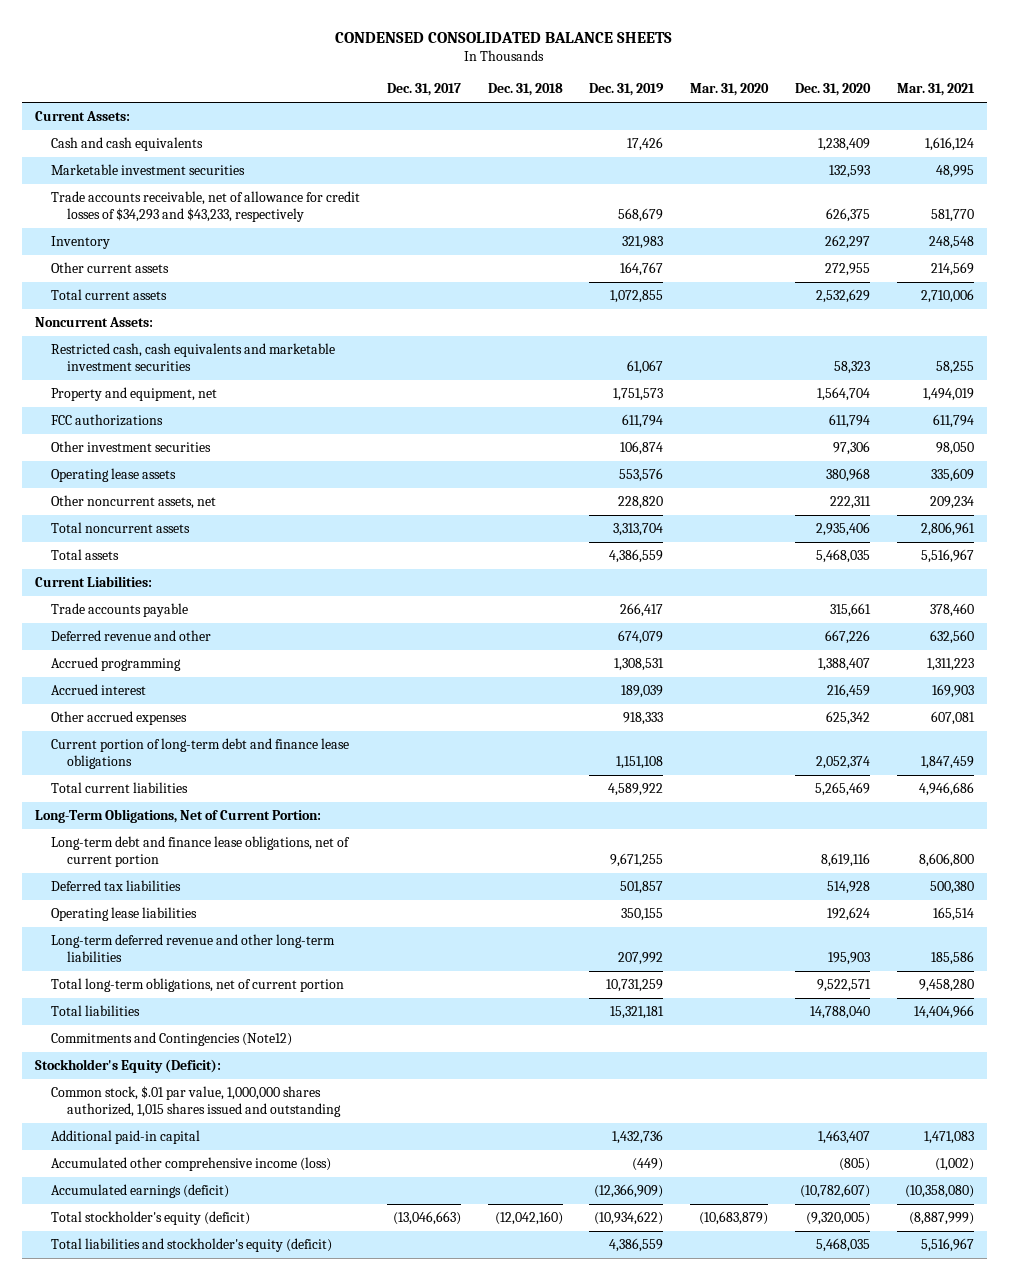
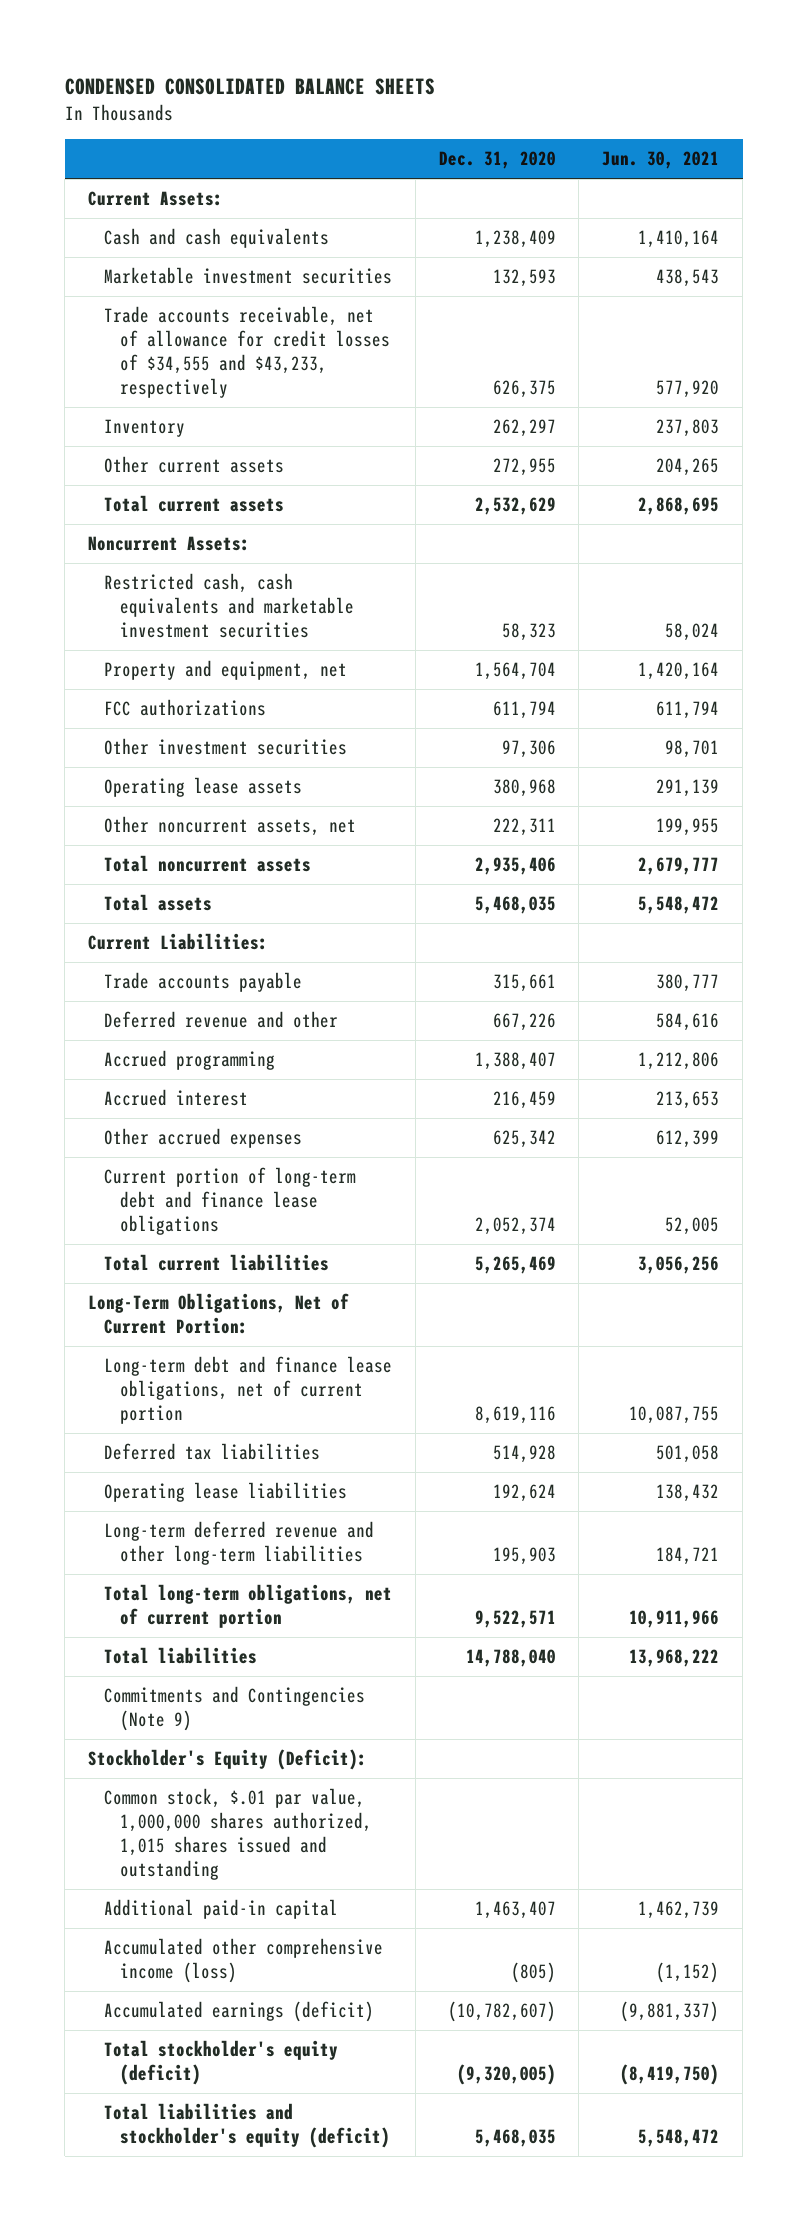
[386,83,461,97] Dec. 31, 2017 -> none
[487,83,563,97] Dec. 31, 2018 -> none
[589,83,665,97] Dec. 31, 2019 -> none
[690,83,770,97] Mar. 31, 2020 -> none
[896,83,975,97] Mar. 31, 2021 -> none
none -> [602,151,720,170] Jun. 30, 2021
[50,191,360,223] Trade accounts receivable, net of allowance for credit losses of $34,293 and $43,233, respectively -> [104,306,391,399] Trade accounts receivable, net of allowance for credit losses of $34,555 and $43,233, respectively
[50,1032,292,1047] Commitments and Contingencies (Note12) -> [104,1686,366,1732] Commitments and Contingencies (Note 9)

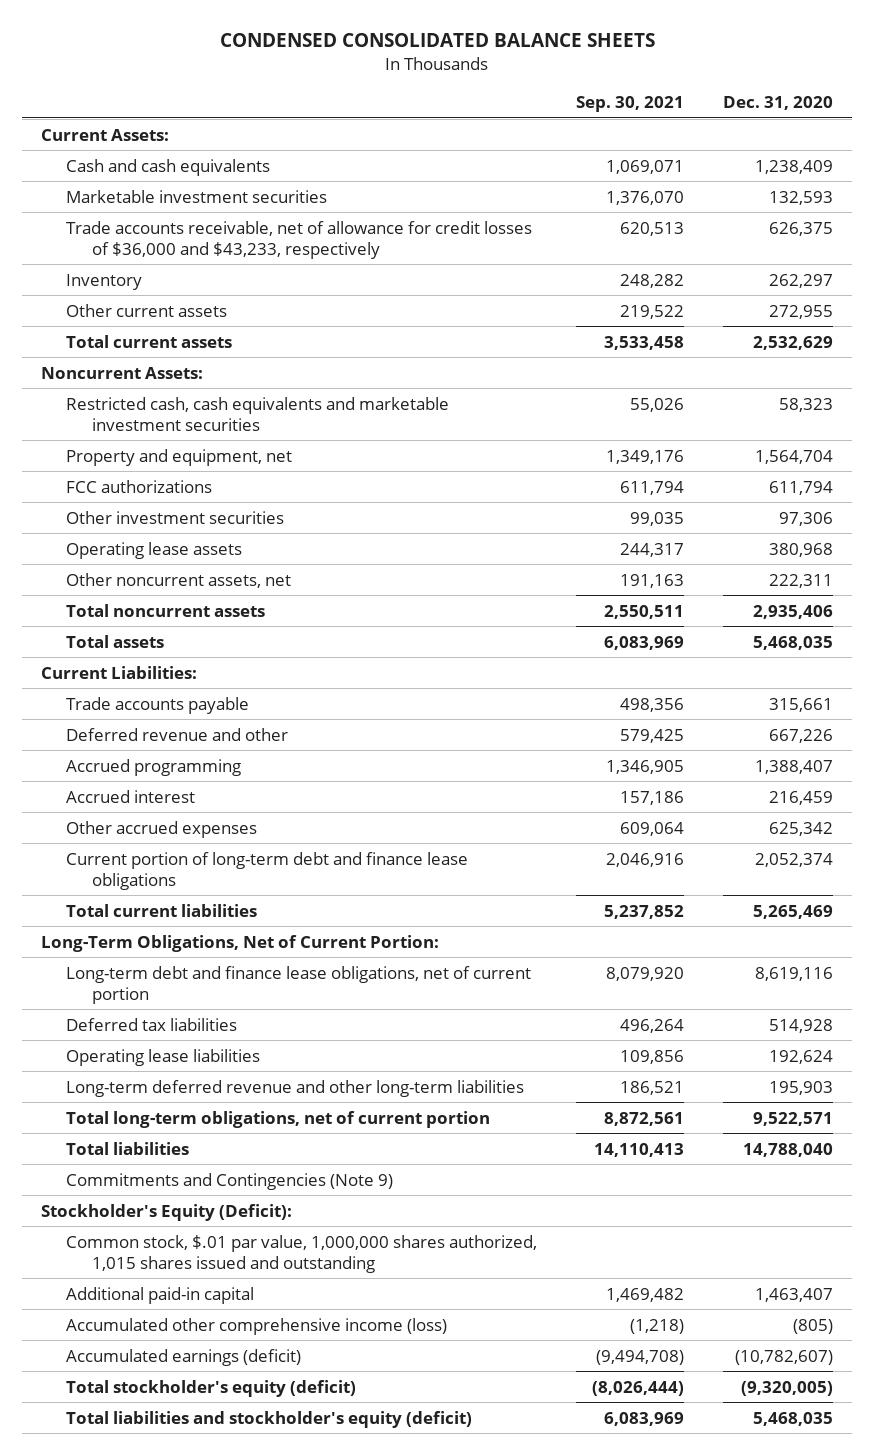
[602,151,720,170] Jun. 30, 2021 -> none
none -> [576,95,685,112] Sep. 30, 2021
[104,306,391,399] Trade accounts receivable, net of allowance for credit losses of $34,555 and $43,233, respectively -> [66,220,533,259] Trade accounts receivable, net of allowance for credit losses of $36,000 and $43,233, respectively

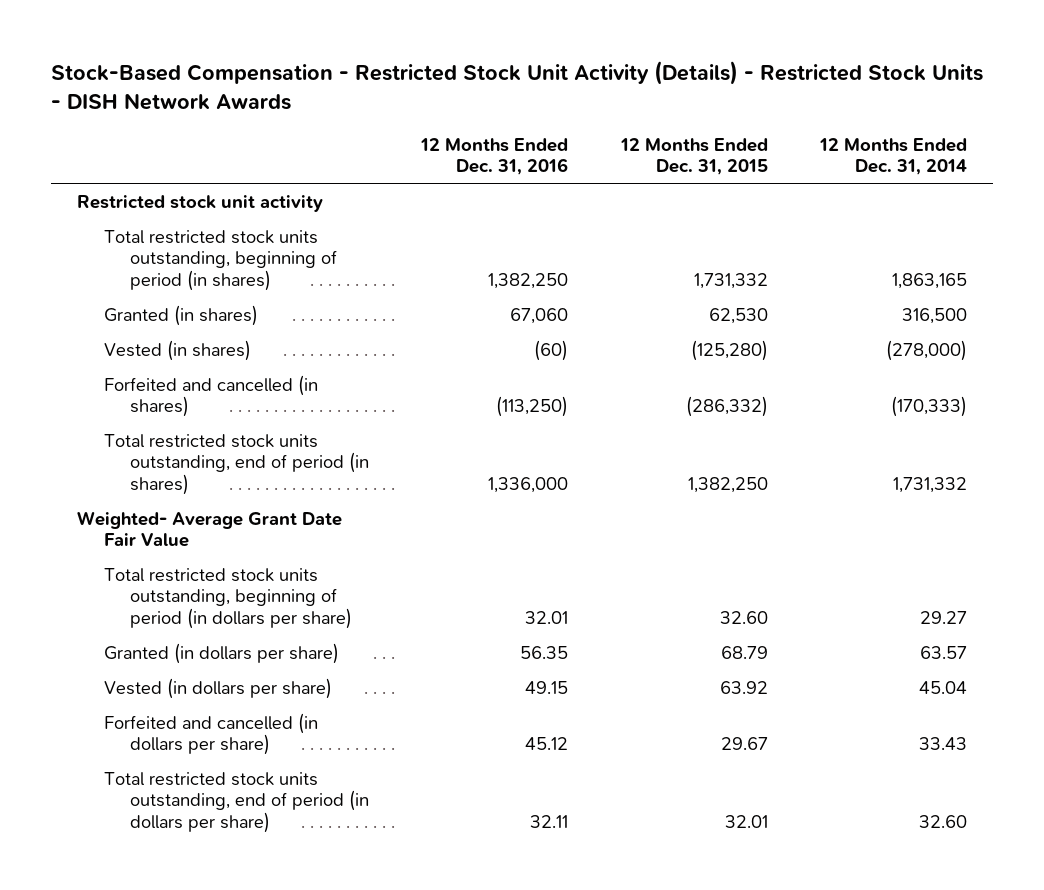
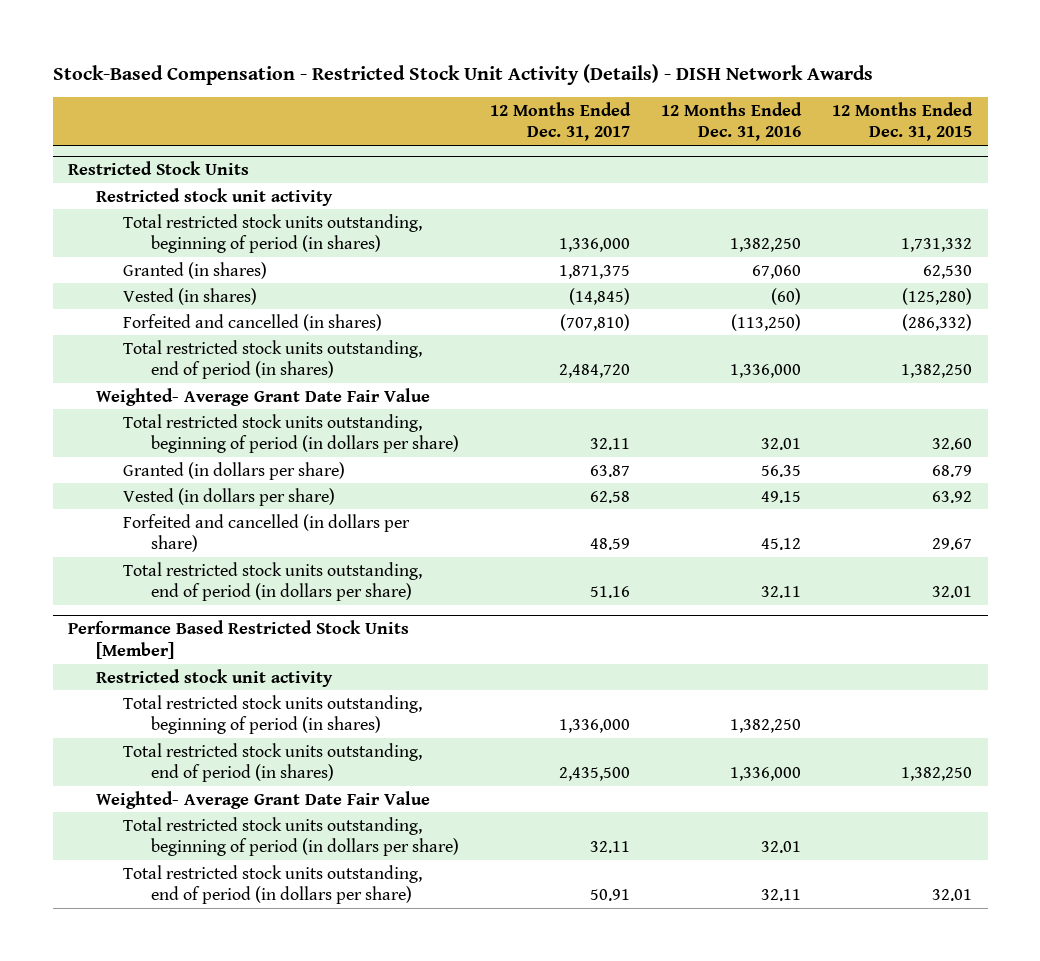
[50,60,983,110] Stock-Based Compensation - Restricted Stock Unit Activity (Details) - Restricted Stock Units - DISH Network Awards -> [52,63,873,85] Stock-Based Compensation - Restricted Stock Unit Activity (Details) - DISH Network Awards
[818,137,967,176] 12 Months Ended Dec. 31, 2014 -> none
none -> [489,101,631,142] 12 Months Ended Dec. 31, 2017
none -> [68,161,250,176] Restricted Stock Units
none -> [68,620,410,659] Performance Based Restricted Stock Units [Member]
none -> [95,668,333,687] Restricted stock unit activity
none -> [123,694,423,735] Total restricted stock units outstanding, beginning of period (in shares)
none -> [123,742,423,783] Total restricted stock units outstanding, end of period (in shares)
none -> [95,790,430,809] Weighted- Average Grant Date Fair Value
none -> [123,816,459,857] Total restricted stock units outstanding, beginning of period (in dollars per share)
none -> [123,864,423,905] Total restricted stock units outstanding, end of period (in dollars per share)

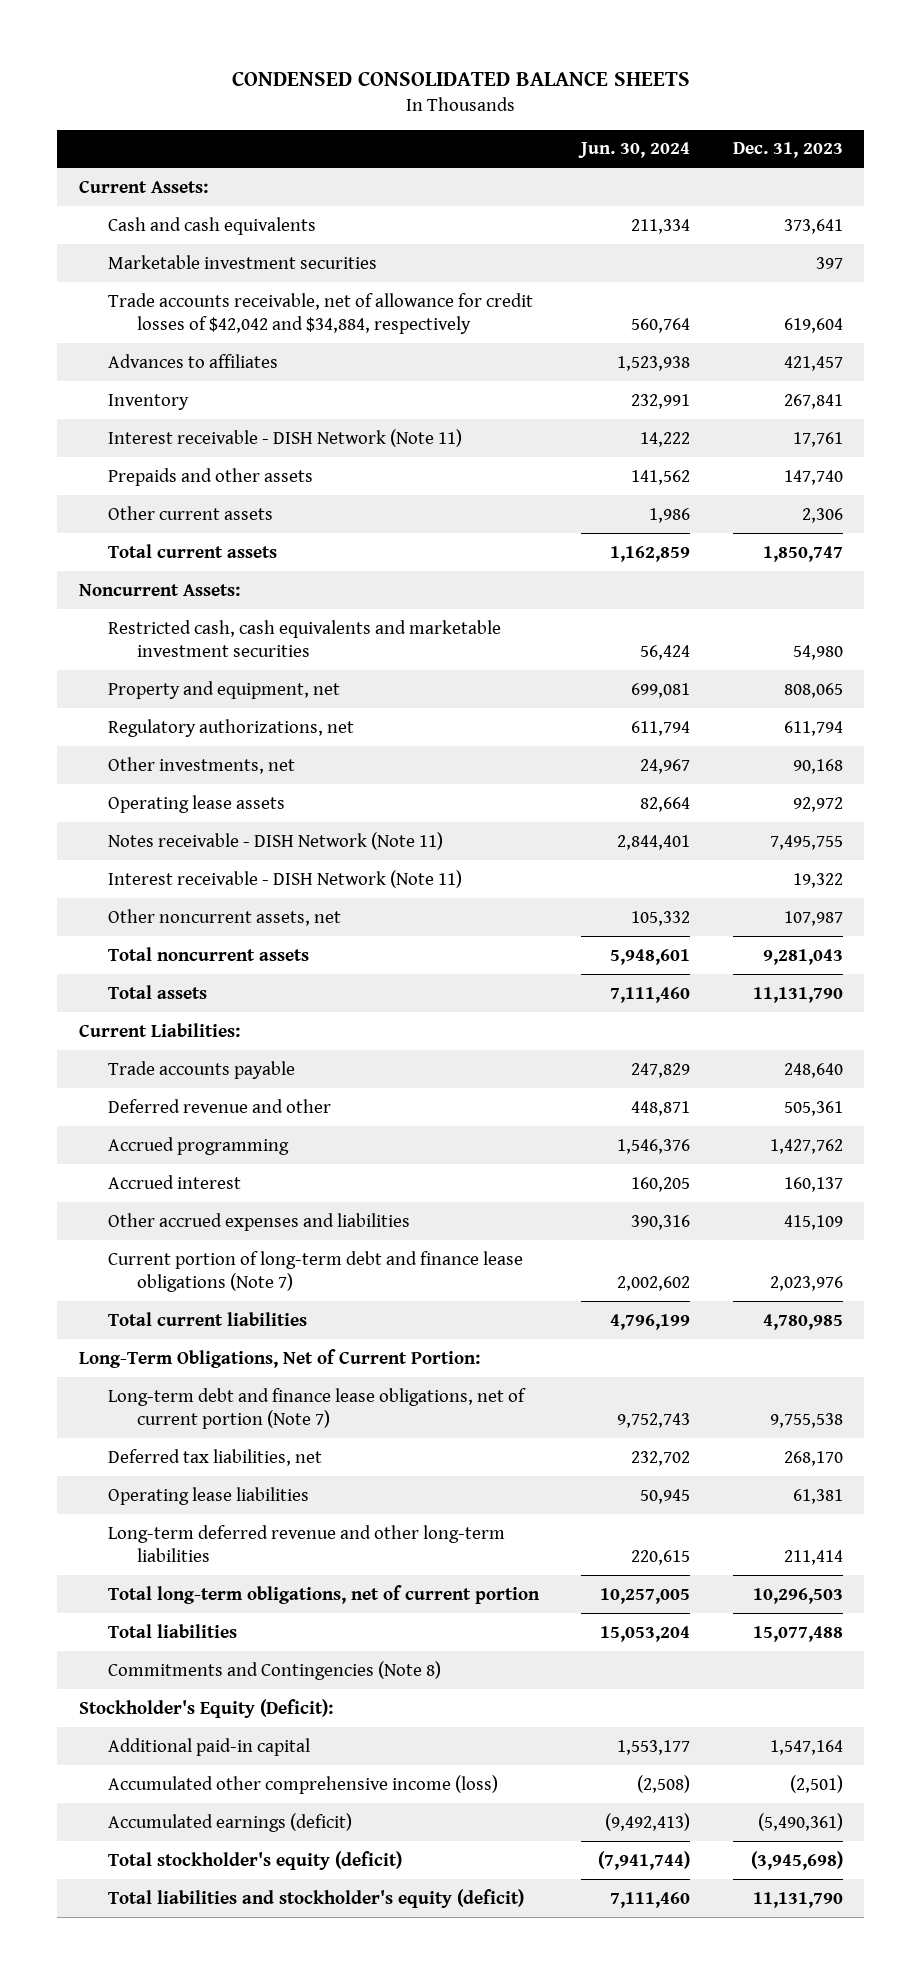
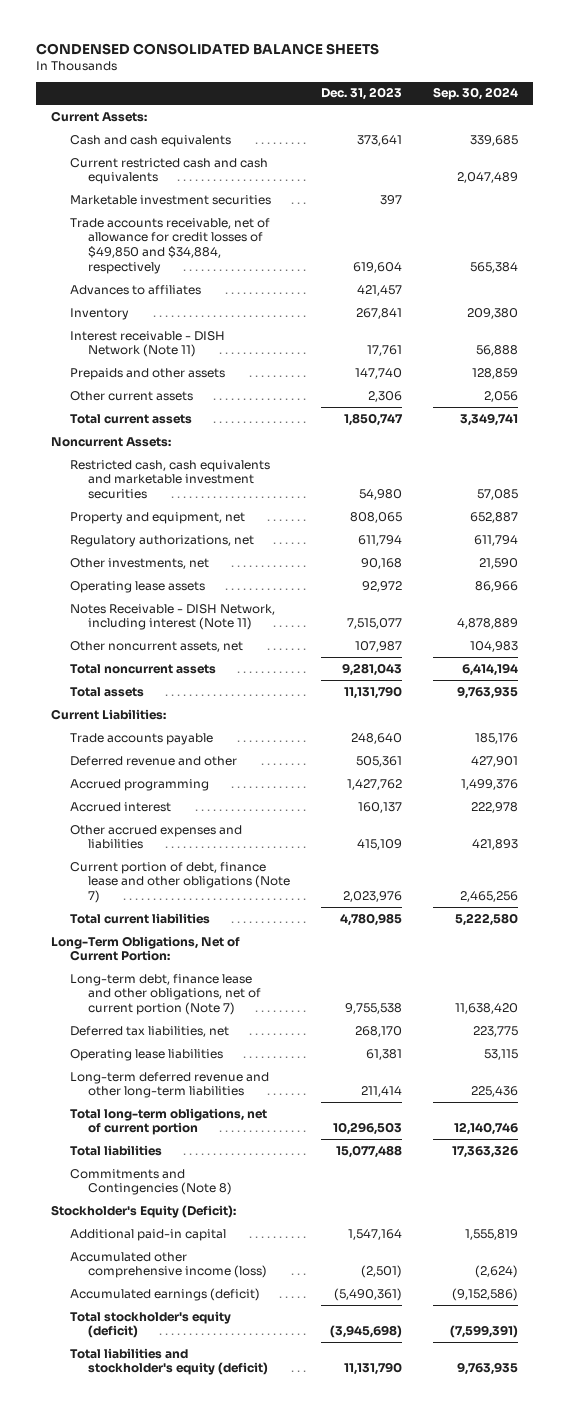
[578,142,691,159] Jun. 30, 2024 -> none
none -> [432,87,518,101] Sep. 30, 2024
none -> [69,157,268,185] Current restricted cash and cash equivalents
[107,292,533,334] Trade accounts receivable, net of allowance for credit losses of $42,042 and $34,884, respectively -> [69,217,270,274] Trade accounts receivable, net of allowance for credit losses of $49,850 and $34,884, respectively
[107,869,462,888] Interest receivable - DISH Network (Note 11) -> none
[107,831,443,850] Notes receivable - DISH Network (Note 11) -> [69,603,275,631] Notes Receivable - DISH Network, including interest (Note 11)
[769,834,843,850] 7,495,755 -> [347,618,403,630] 7,515,077
[107,1250,523,1292] Current portion of long-term debt and finance lease obligations (Note 7) -> [69,861,291,904] Current portion of debt, finance lease and other obligations (Note 7)
[107,1387,526,1429] Long-term debt and finance lease obligations, net of current portion (Note 7) -> [69,973,262,1016] Long-term debt, finance lease and other obligations, net of current portion (Note 7)

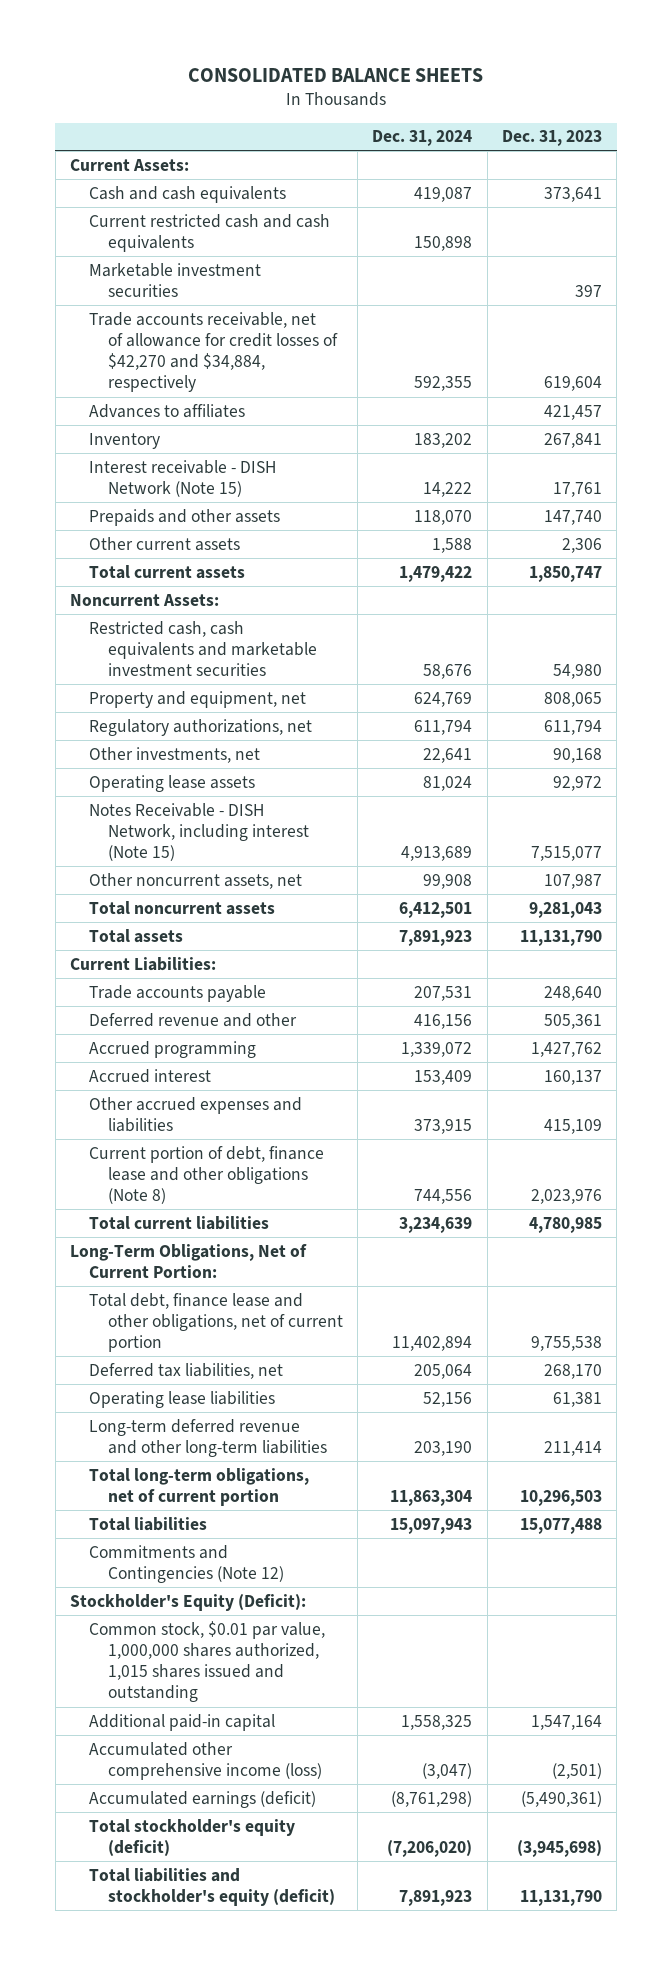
[35,42,379,55] CONDENSED CONSOLIDATED BALANCE SHEETS -> [188,68,484,83] CONSOLIDATED BALANCE SHEETS
[432,87,518,101] Sep. 30, 2024 -> none
none -> [372,130,473,147] Dec. 31, 2024
[69,217,270,274] Trade accounts receivable, net of allowance for credit losses of $49,850 and $34,884, respectively -> [88,311,338,393] Trade accounts receivable, net of allowance for credit losses of $42,270 and $34,884, respectively
[69,330,225,358] Interest receivable - DISH Network (Note 11) -> [88,459,276,497] Interest receivable - DISH Network (Note 15)
[69,603,275,631] Notes Receivable - DISH Network, including interest (Note 11) -> [88,802,309,862] Notes Receivable - DISH Network, including interest (Note 15)
[69,861,291,904] Current portion of debt, finance lease and other obligations (Note 7) -> [88,1145,324,1205] Current portion of debt, finance lease and other obligations (Note 8)
[69,973,262,1016] Long-term debt, finance lease and other obligations, net of current portion (Note 7) -> [88,1292,343,1353] Total debt, finance lease and other obligations, net of current portion
[69,1168,233,1196] Commitments and Contingencies (Note 8) -> [88,1544,284,1583] Commitments and Contingencies (Note 12)
none -> [88,1620,325,1703] Common stock, $0.01 par value, 1,000,000 shares authorized, 1,015 shares issued and outstanding

